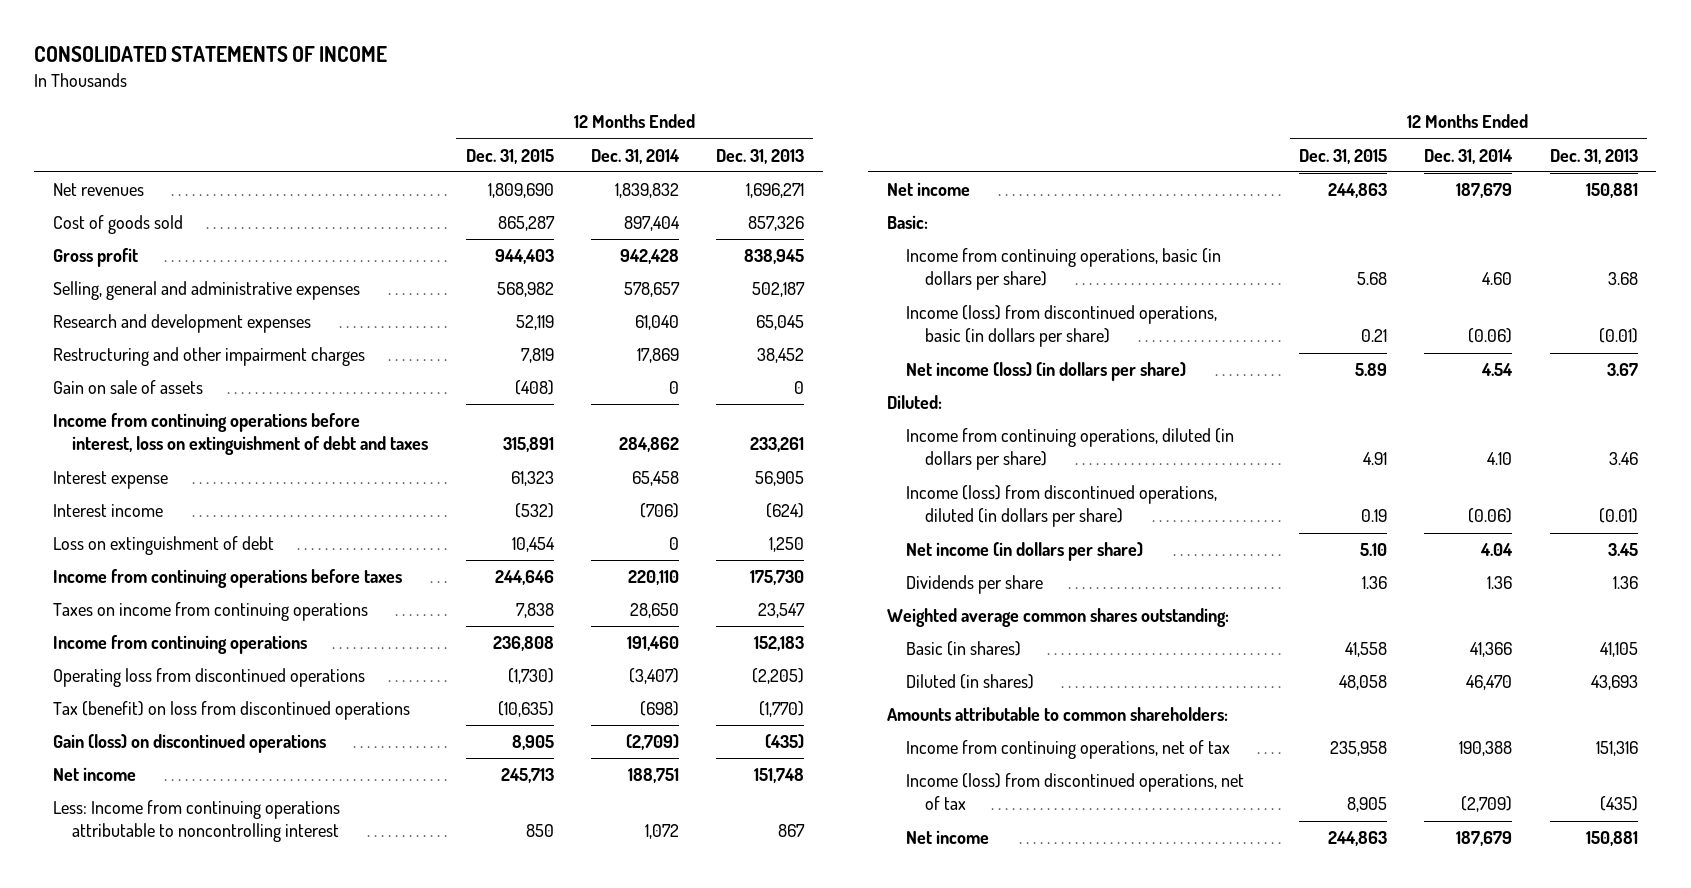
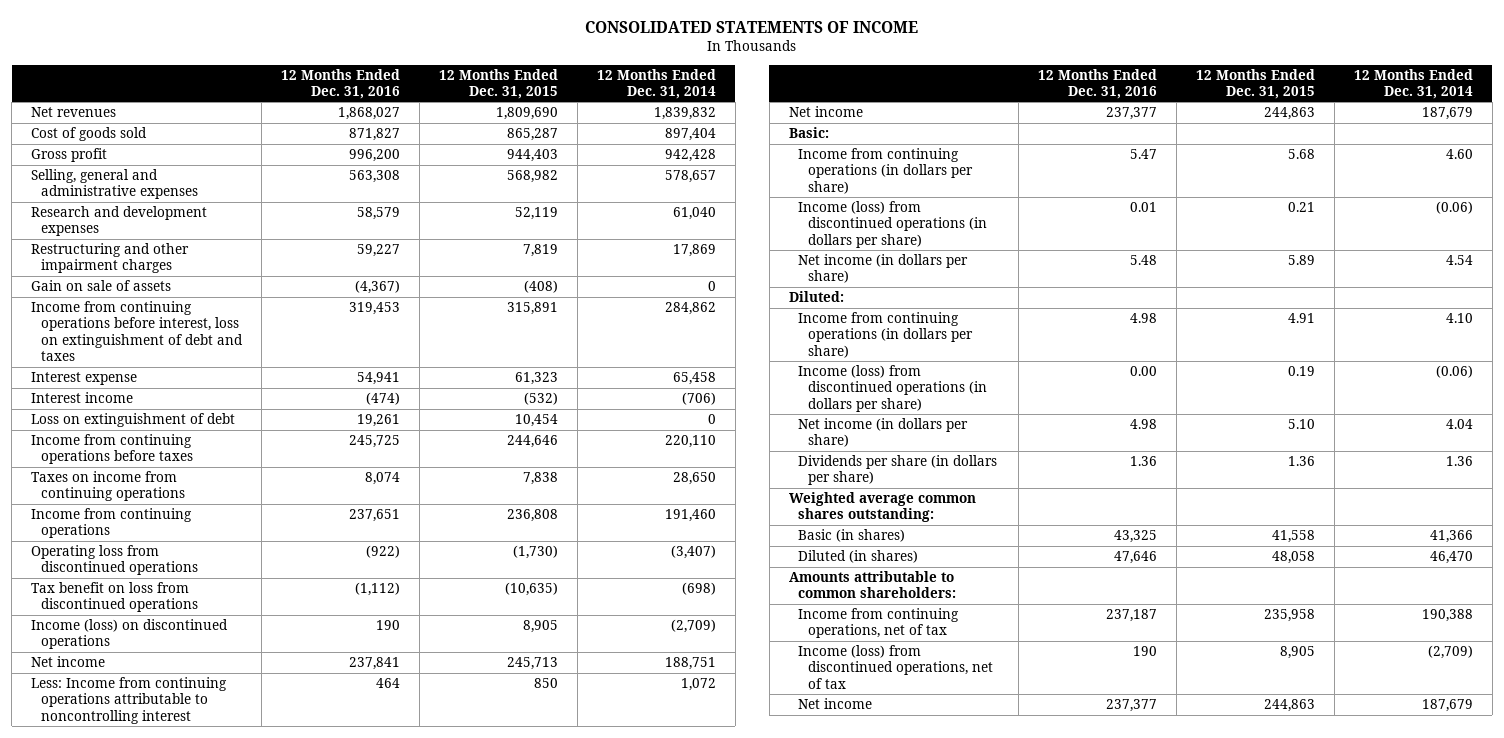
[716,148,805,164] Dec. 31, 2013 -> none
none -> [280,68,400,100] 12 Months Ended Dec. 31, 2016
[52,701,410,721] Tax (benefit) on loss from discontinued operations -> [31,582,199,613] Tax benefit on loss from discontinued operations
[52,734,326,754] Gain (loss) on discontinued operations -> [31,619,229,650] Income (loss) on discontinued operations
[905,248,1221,291] Income from continuing operations, basic (in dollars per share) -> [798,148,973,194] Income from continuing operations (in dollars per share)
[905,305,1217,348] Income (loss) from discontinued operations, basic (in dollars per share) -> [798,201,987,248] Income (loss) from discontinued operations (in dollars per share)
[905,362,1186,382] Net income (loss) (in dollars per share) -> [798,254,969,284] Net income (in dollars per share)
[905,428,1234,471] Income from continuing operations, diluted (in dollars per share) -> [798,312,973,358] Income from continuing operations (in dollars per share)
[905,485,1217,528] Income (loss) from discontinued operations, diluted (in dollars per share) -> [798,365,987,412] Income (loss) from discontinued operations (in dollars per share)
[905,575,1043,595] Dividends per share -> [798,455,998,486] Dividends per share (in dollars per share)

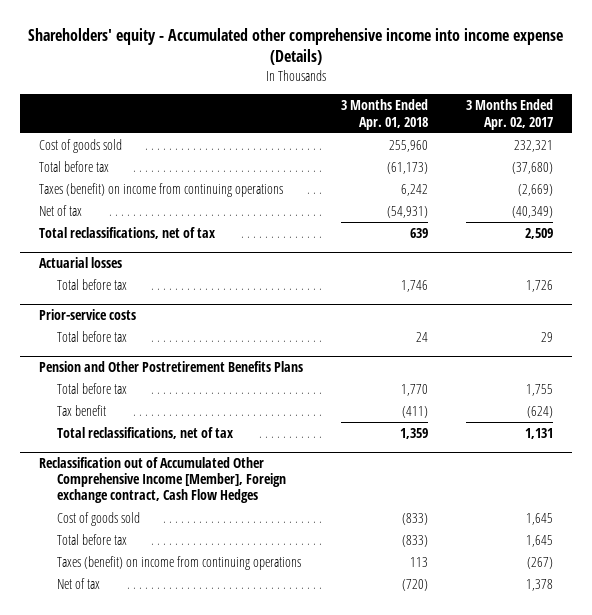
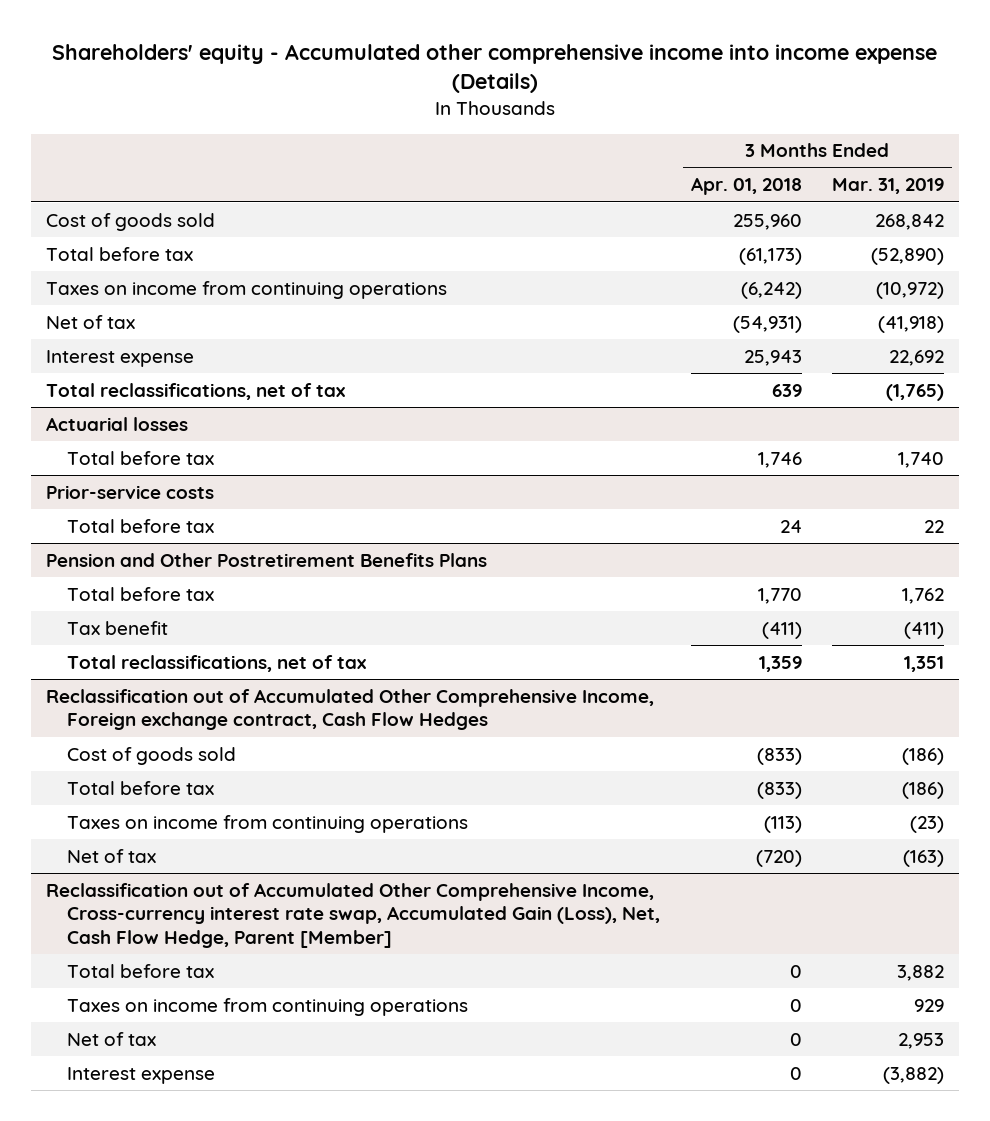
[466,99,554,130] 3 Months Ended Apr. 02, 2017 -> none
none -> [832,178,945,195] Mar. 31, 2019
[39,183,284,198] Taxes (benefit) on income from continuing operations -> [46,280,448,299] Taxes on income from continuing operations
[401,184,429,197] 6,242 -> [740,281,802,299] (6,242)
none -> [46,349,195,367] Interest expense
[39,457,287,504] Reclassification out of Accumulated Other Comprehensive Income [Member], Foreign exchange contract, Cash Flow Hedges -> [46,688,655,731] Reclassification out of Accumulated Other Comprehensive Income, Foreign exchange contract, Cash Flow Hedges
[57,556,302,571] Taxes (benefit) on income from continuing operations -> [67,814,469,833] Taxes on income from continuing operations
[410,557,429,568] 113 -> [763,815,802,833] (113)
none -> [46,882,661,949] Reclassification out of Accumulated Other Comprehensive Income, Cross-currency interest rate swap, Accumulated Gain (Loss), Net, Cash Flow Hedge, Parent [Member]
none -> [67,963,215,978] Total before tax
none -> [67,997,469,1016] Taxes on income from continuing operations
none -> [67,1031,157,1046] Net of tax
none -> [67,1066,216,1084] Interest expense

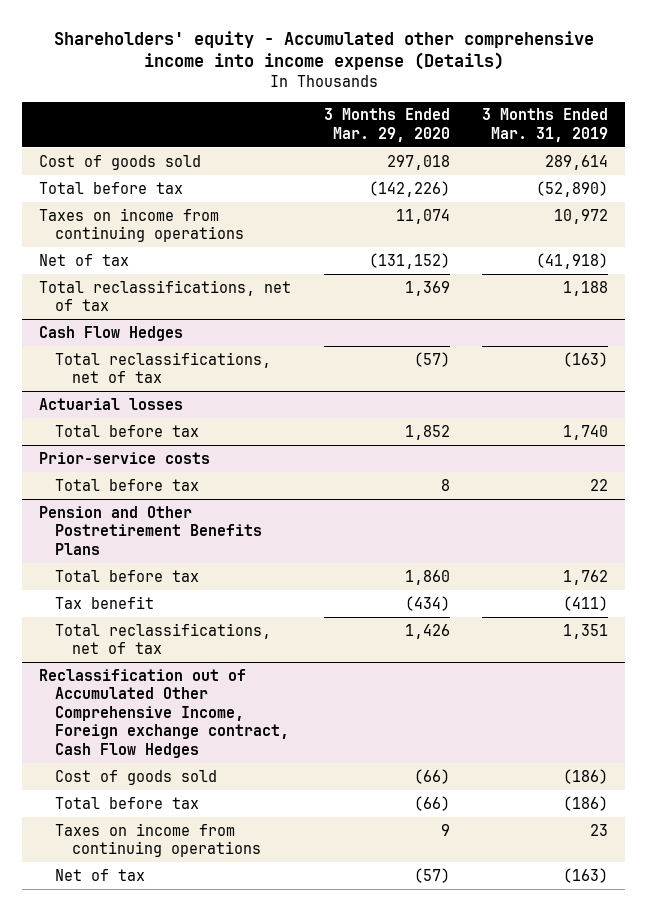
[690,177,802,196] Apr. 01, 2018 -> none
none -> [323,108,450,142] 3 Months Ended Mar. 29, 2020
[875,213,945,230] 268,842 -> [545,154,609,170] 289,614
[876,281,945,299] (10,972) -> [554,208,609,224] 10,972
[46,349,195,367] Interest expense -> none
[886,383,945,401] (1,765) -> [563,280,609,296] 1,188
none -> [38,325,183,341] Cash Flow Hedges
none -> [55,351,272,384] Total reclassifications, net of tax
[910,815,945,833] (23) -> [590,823,609,836] 23
[46,882,661,949] Reclassification out of Accumulated Other Comprehensive Income, Cross-currency interest rate swap, Accumulated Gain (Loss), Net, Cash Flow Hedge, Parent [Member] -> none
[67,963,215,978] Total before tax -> none
[67,997,469,1016] Taxes on income from continuing operations -> none
[67,1031,157,1046] Net of tax -> none
[67,1066,216,1084] Interest expense -> none

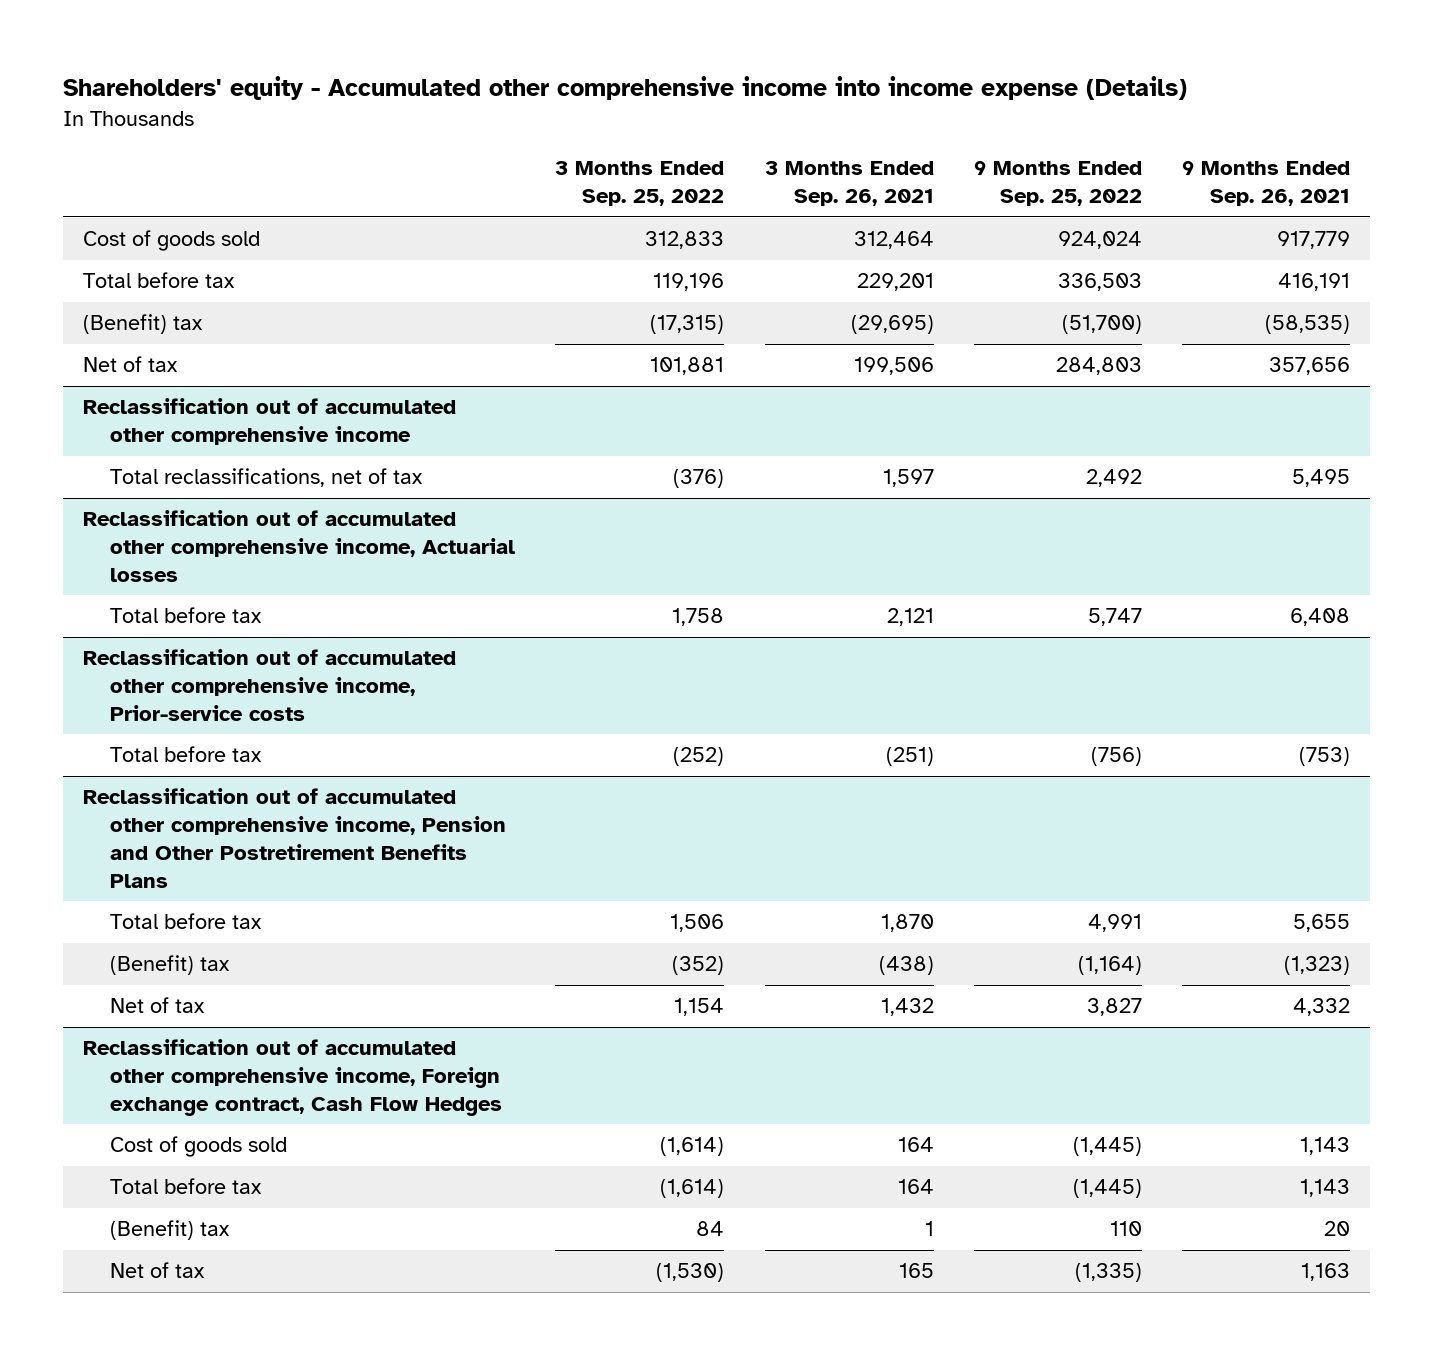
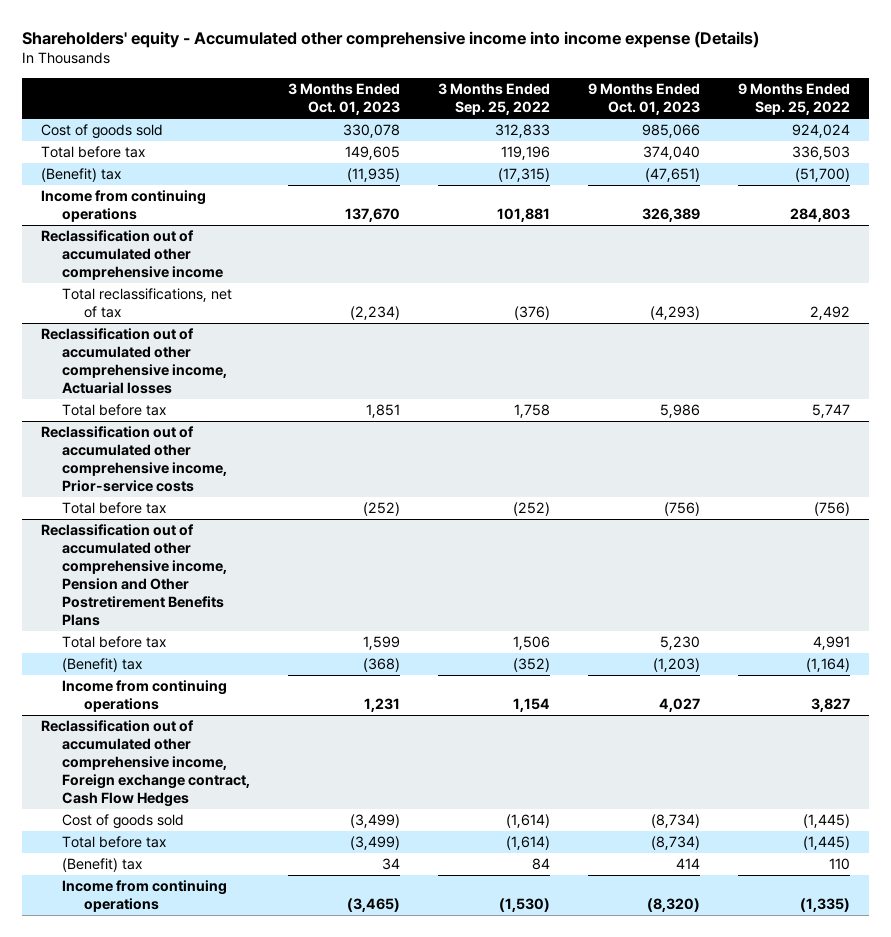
[764,161,934,207] 3 Months Ended Sep. 26, 2021 -> none
[1182,161,1351,207] 9 Months Ended Sep. 26, 2021 -> none
none -> [288,83,401,115] 3 Months Ended Oct. 01, 2023
none -> [588,83,701,115] 9 Months Ended Oct. 01, 2023
[82,356,178,373] Net of tax -> [40,190,206,223] Income from continuing operations
[109,997,205,1014] Net of tax -> [62,680,228,713] Income from continuing operations
[109,1262,205,1279] Net of tax -> [62,880,228,913] Income from continuing operations

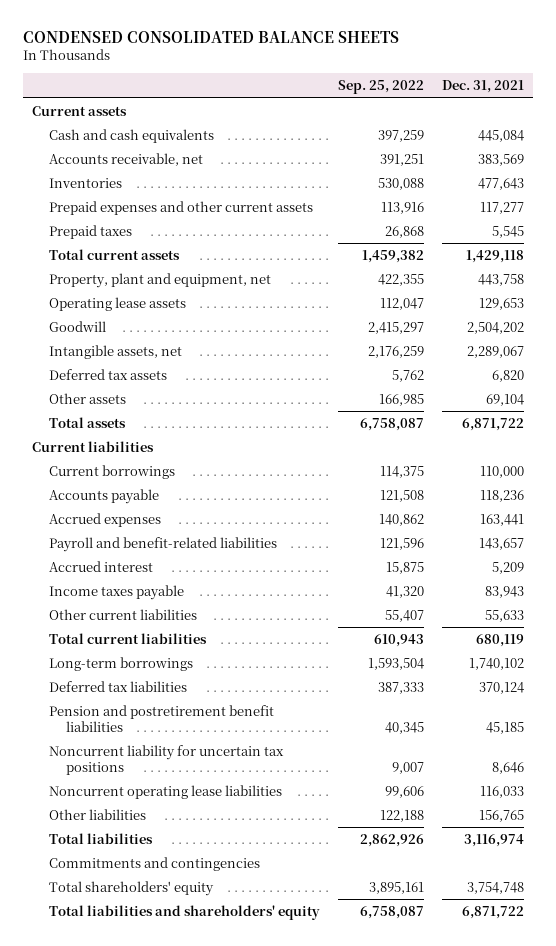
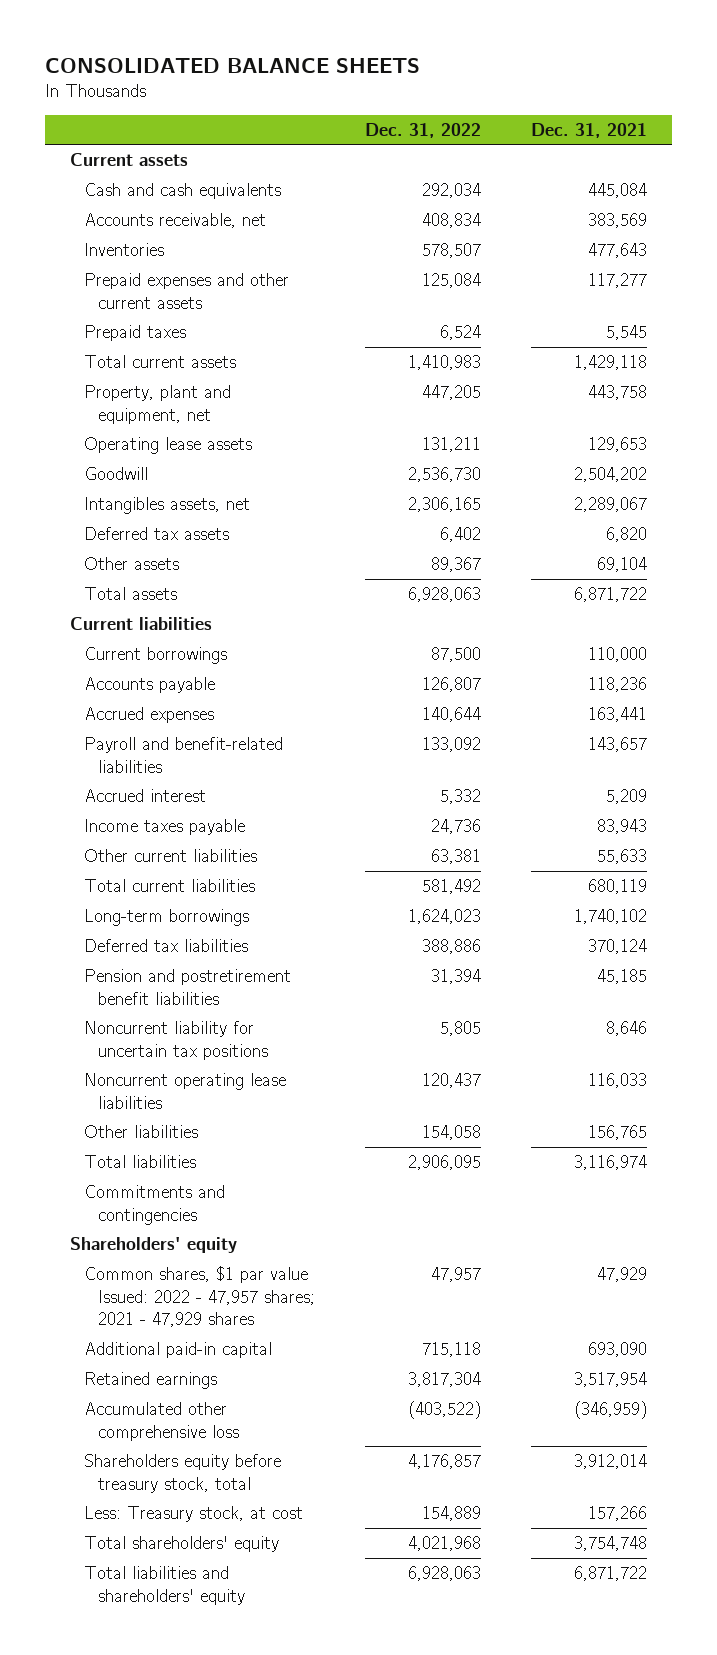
[23,31,400,44] CONDENSED CONSOLIDATED BALANCE SHEETS -> [45,57,421,73] CONSOLIDATED BALANCE SHEETS
[338,80,425,95] Sep. 25, 2022 -> none
none -> [365,122,482,138] Dec. 31, 2022
[49,344,183,359] Intangible assets, net -> [84,496,251,514] Intangibles assets, net
none -> [70,1236,238,1253] Shareholders' equity
none -> [84,1265,316,1328] Common shares, $1 par value Issued: 2022 - 47,957 shares; 2021 - 47,929 shares
none -> [84,1341,273,1358] Additional paid-in capital
none -> [84,1371,218,1389] Retained earnings
none -> [84,1401,240,1441] Accumulated other comprehensive loss
none -> [84,1453,282,1493] Shareholders equity before treasury stock, total
none -> [84,1505,304,1522] Less: Treasury stock, at cost

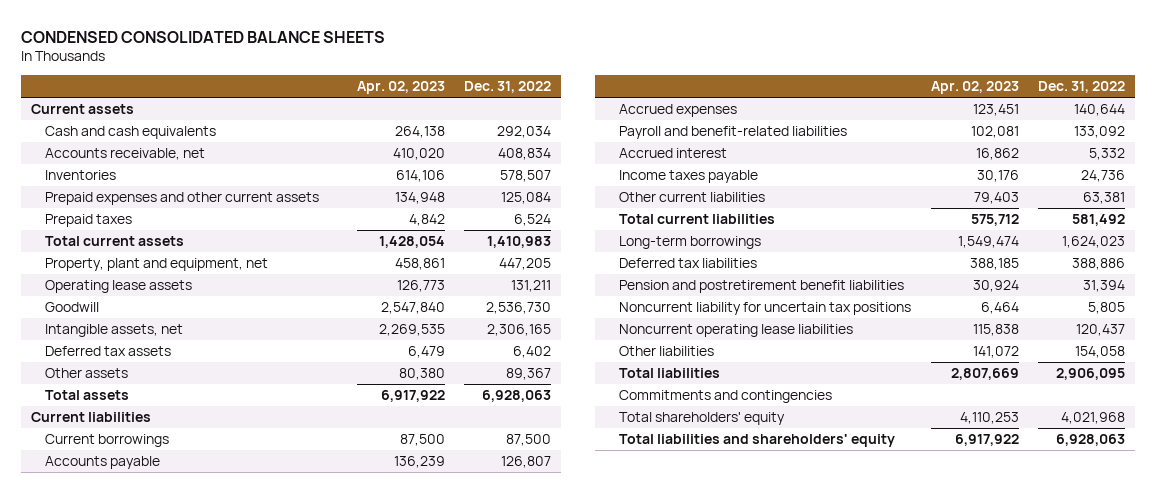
[45,57,421,73] CONSOLIDATED BALANCE SHEETS -> [21,30,386,43] CONDENSED CONSOLIDATED BALANCE SHEETS
[530,122,647,138] Dec. 31, 2021 -> none
none -> [356,81,445,95] Apr. 02, 2023
[84,496,251,514] Intangibles assets, net -> [44,324,183,338] Intangible assets, net
[70,1236,238,1253] Shareholders' equity -> none
[84,1265,316,1328] Common shares, $1 par value Issued: 2022 - 47,957 shares; 2021 - 47,929 shares -> none
[84,1341,273,1358] Additional paid-in capital -> none
[84,1371,218,1389] Retained earnings -> none
[84,1401,240,1441] Accumulated other comprehensive loss -> none
[84,1453,282,1493] Shareholders equity before treasury stock, total -> none
[84,1505,304,1522] Less: Treasury stock, at cost -> none

